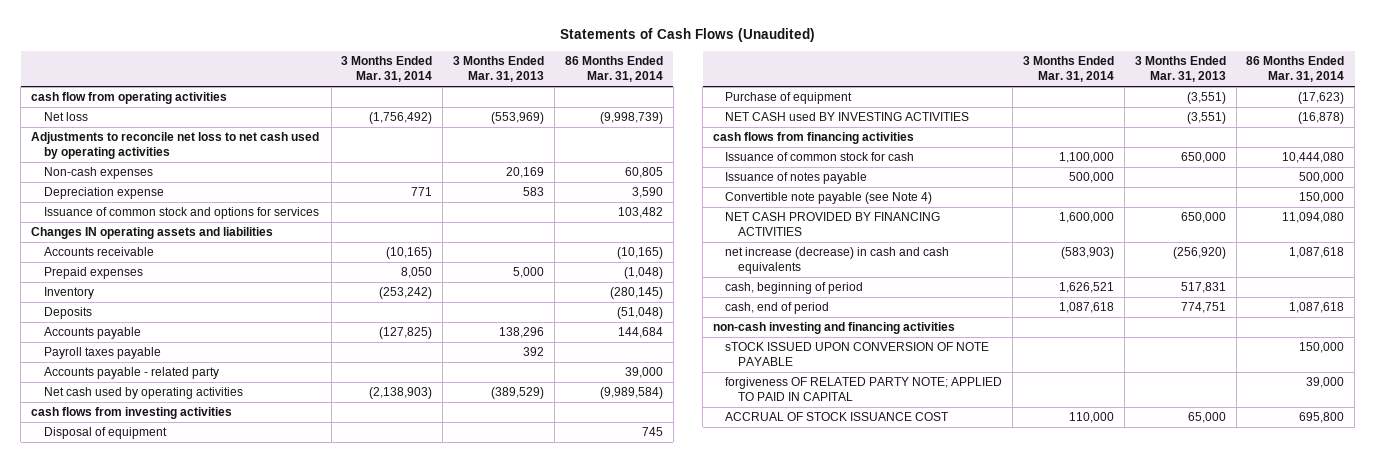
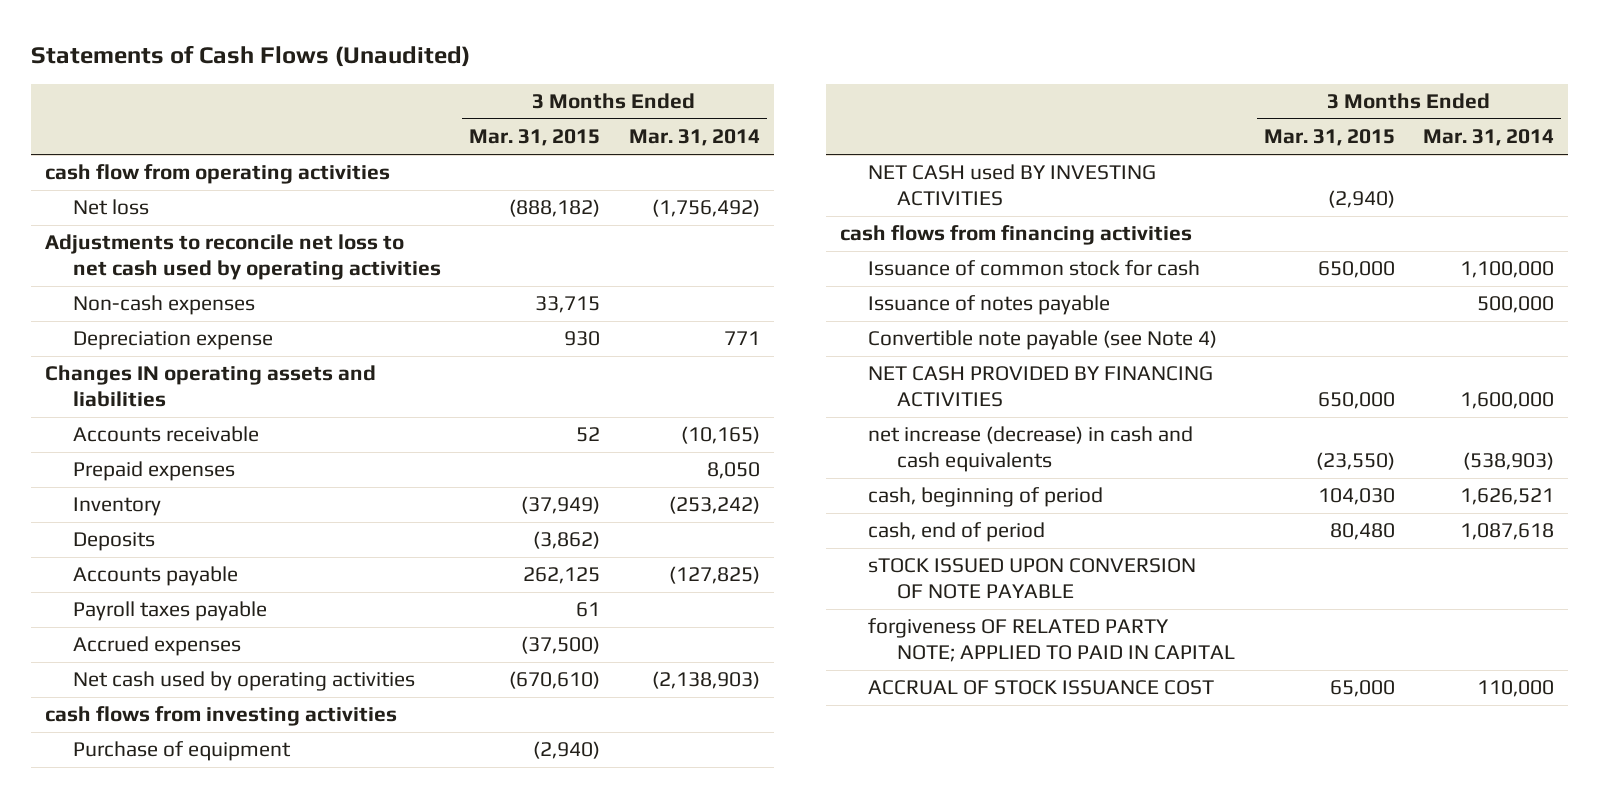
[453,56,545,83] 3 Months Ended Mar. 31, 2013 -> none
[564,56,663,83] 86 Months Ended Mar. 31, 2014 -> none
none -> [469,129,601,147] Mar. 31, 2015
[43,207,319,220] Issuance of common stock and options for services -> none
[43,367,219,380] Accounts payable - related party -> none
none -> [73,636,242,657] Accrued expenses
[43,427,167,440] Disposal of equipment -> none
[1061,247,1115,260] (583,903) -> [1463,452,1555,471] (538,903)
[712,322,955,335] non-cash investing and financing activities -> none

